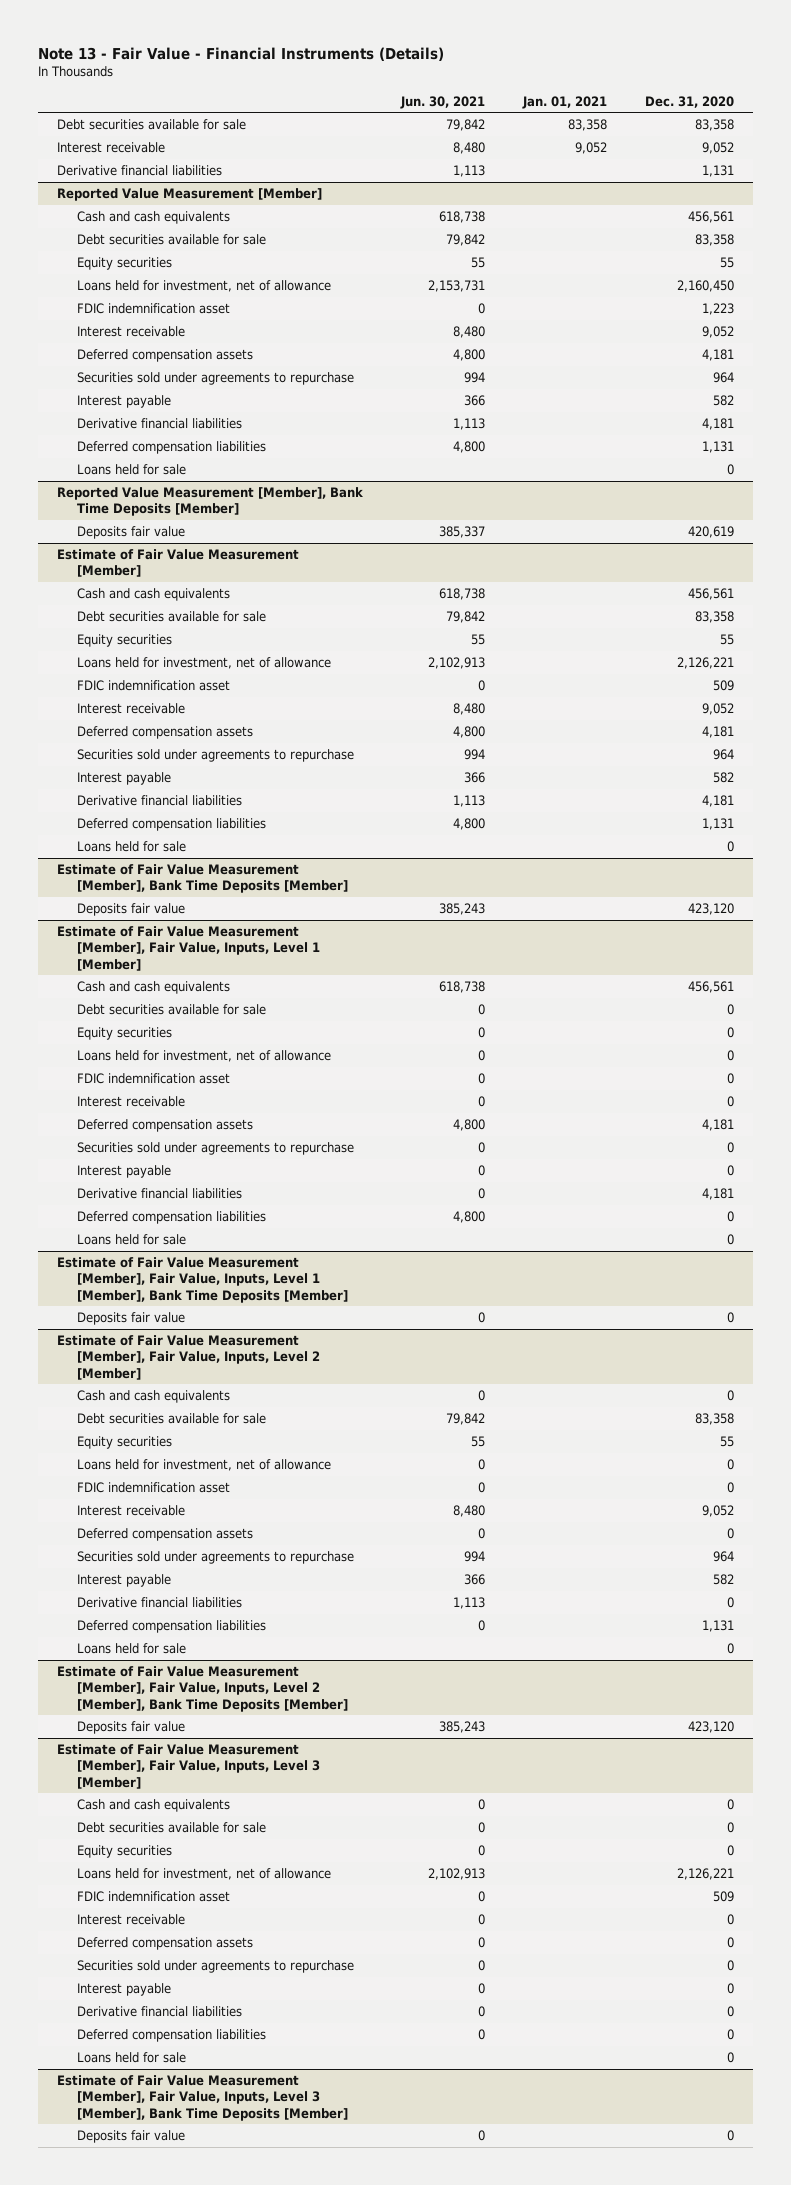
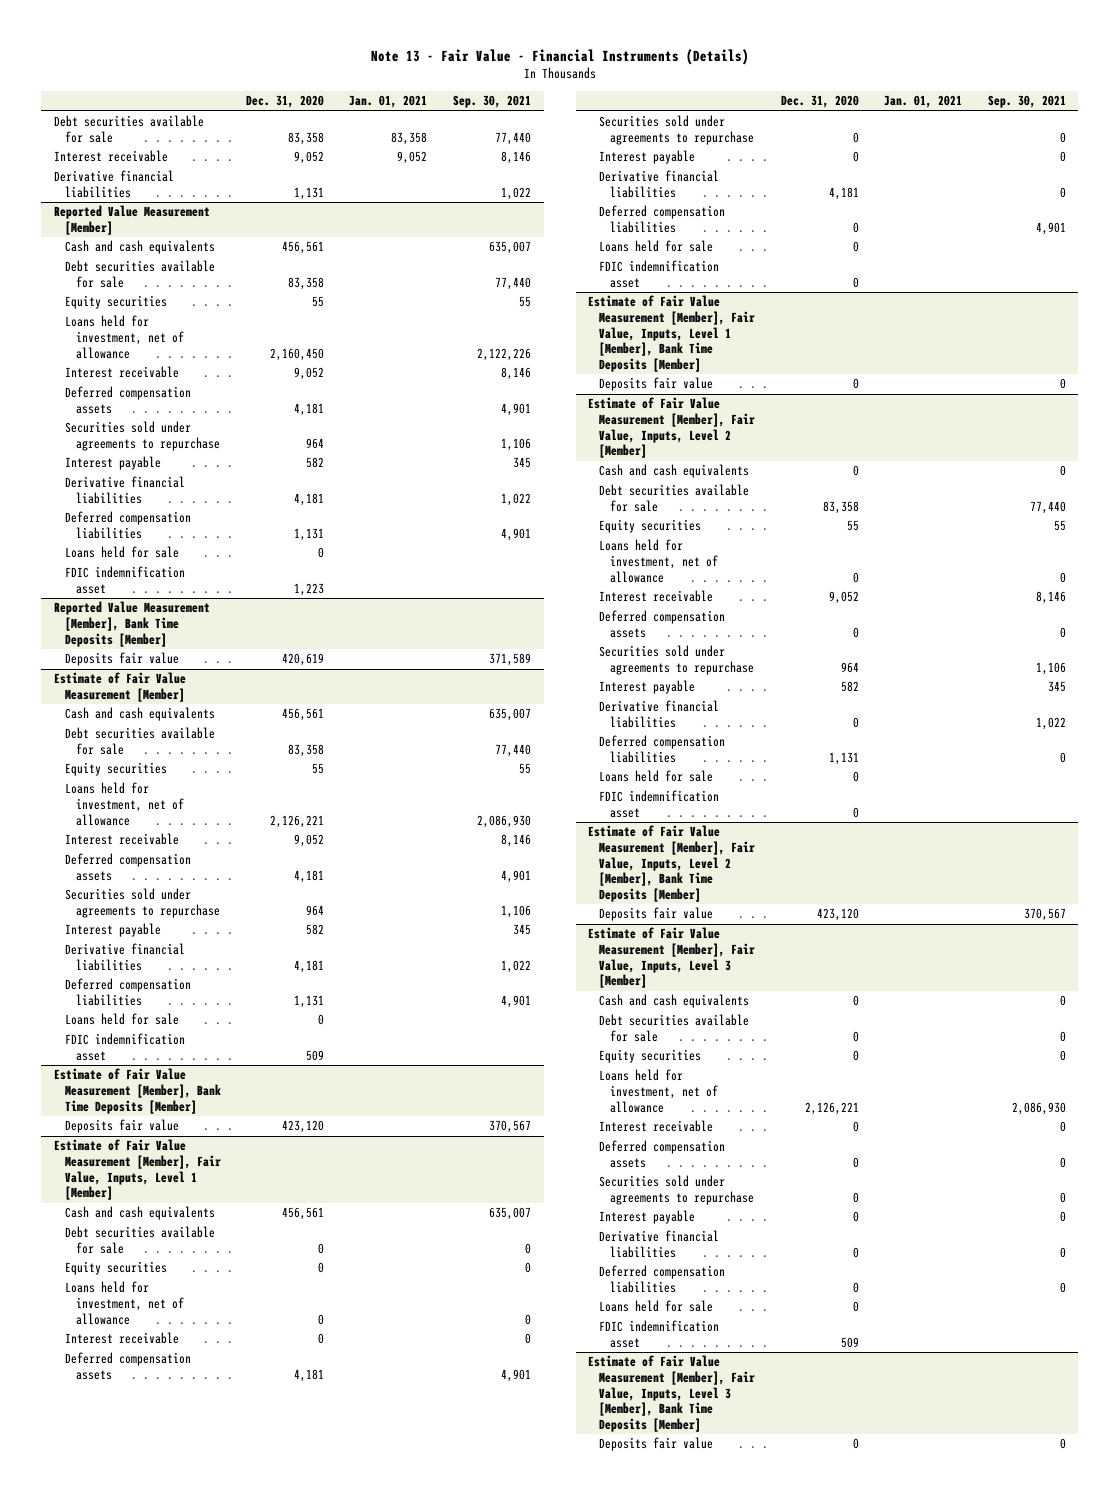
[400,95,486,109] Jun. 30, 2021 -> none
none -> [452,95,531,109] Sep. 30, 2021
[77,303,231,315] FDIC indemnification asset -> [64,566,185,594] FDIC indemnification asset
[77,680,231,692] FDIC indemnification asset -> [64,1033,185,1061] FDIC indemnification asset
[77,1073,231,1085] FDIC indemnification asset -> [599,260,720,288] FDIC indemnification asset
[77,1482,231,1494] FDIC indemnification asset -> [599,790,720,818] FDIC indemnification asset
[77,1891,231,1903] FDIC indemnification asset -> [599,1320,720,1348] FDIC indemnification asset

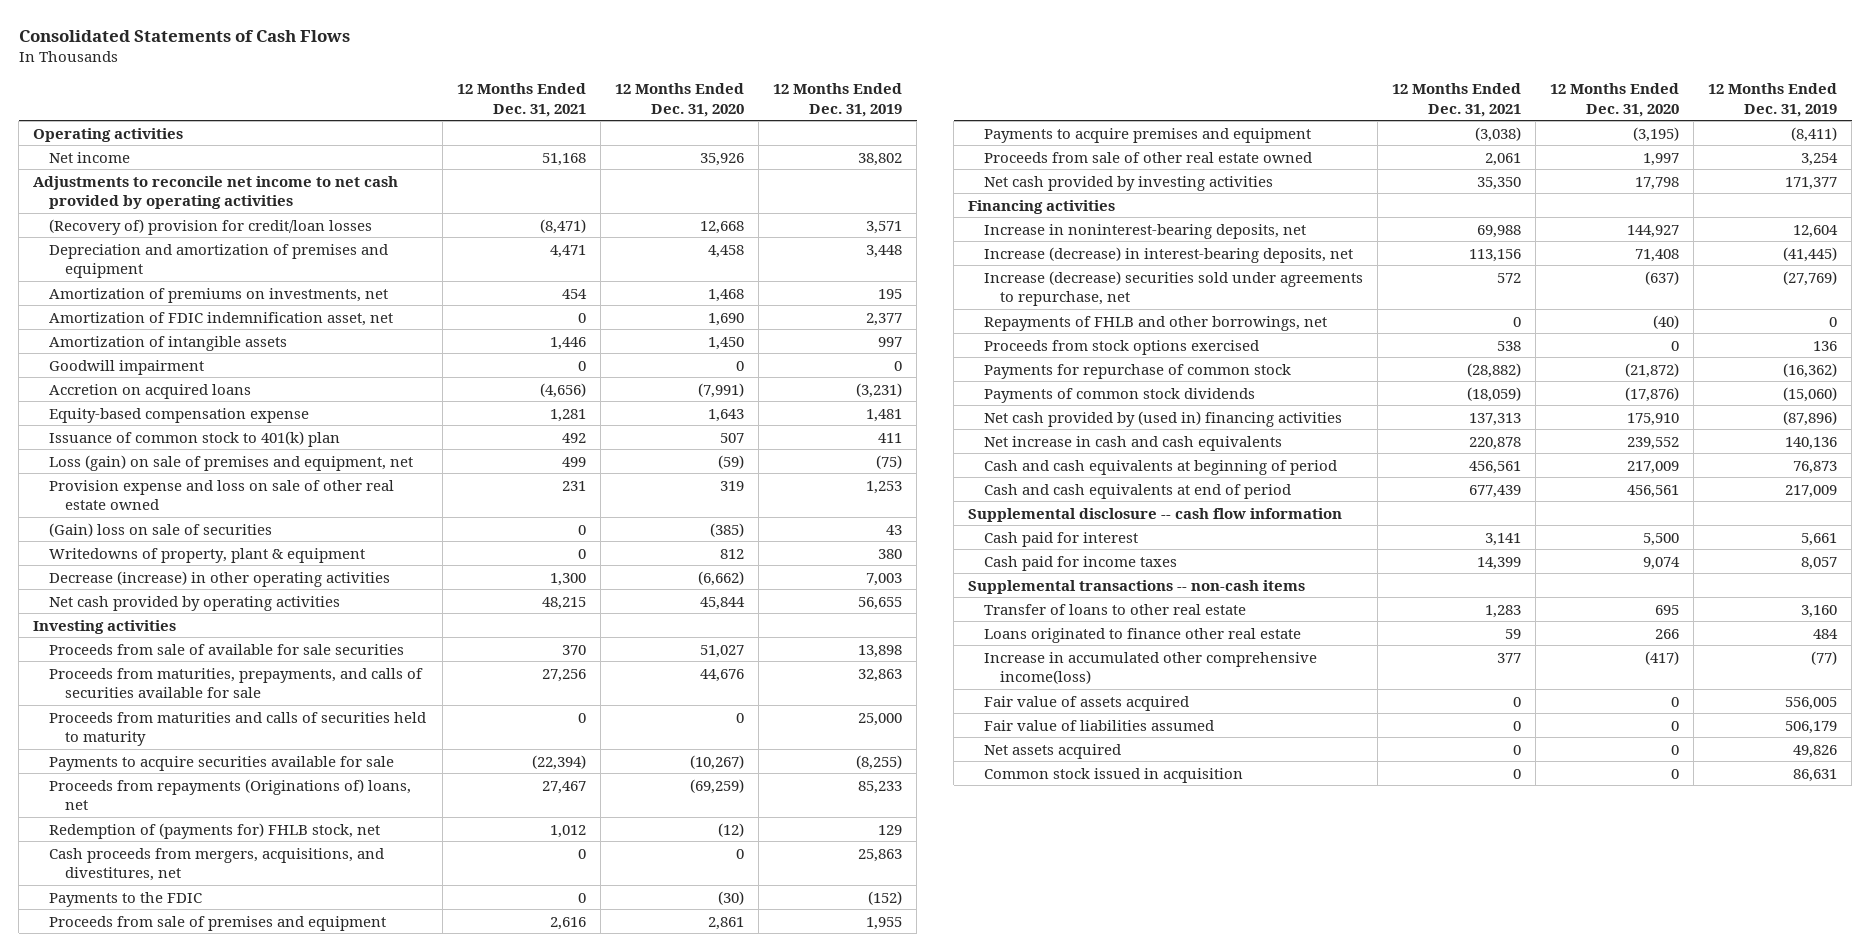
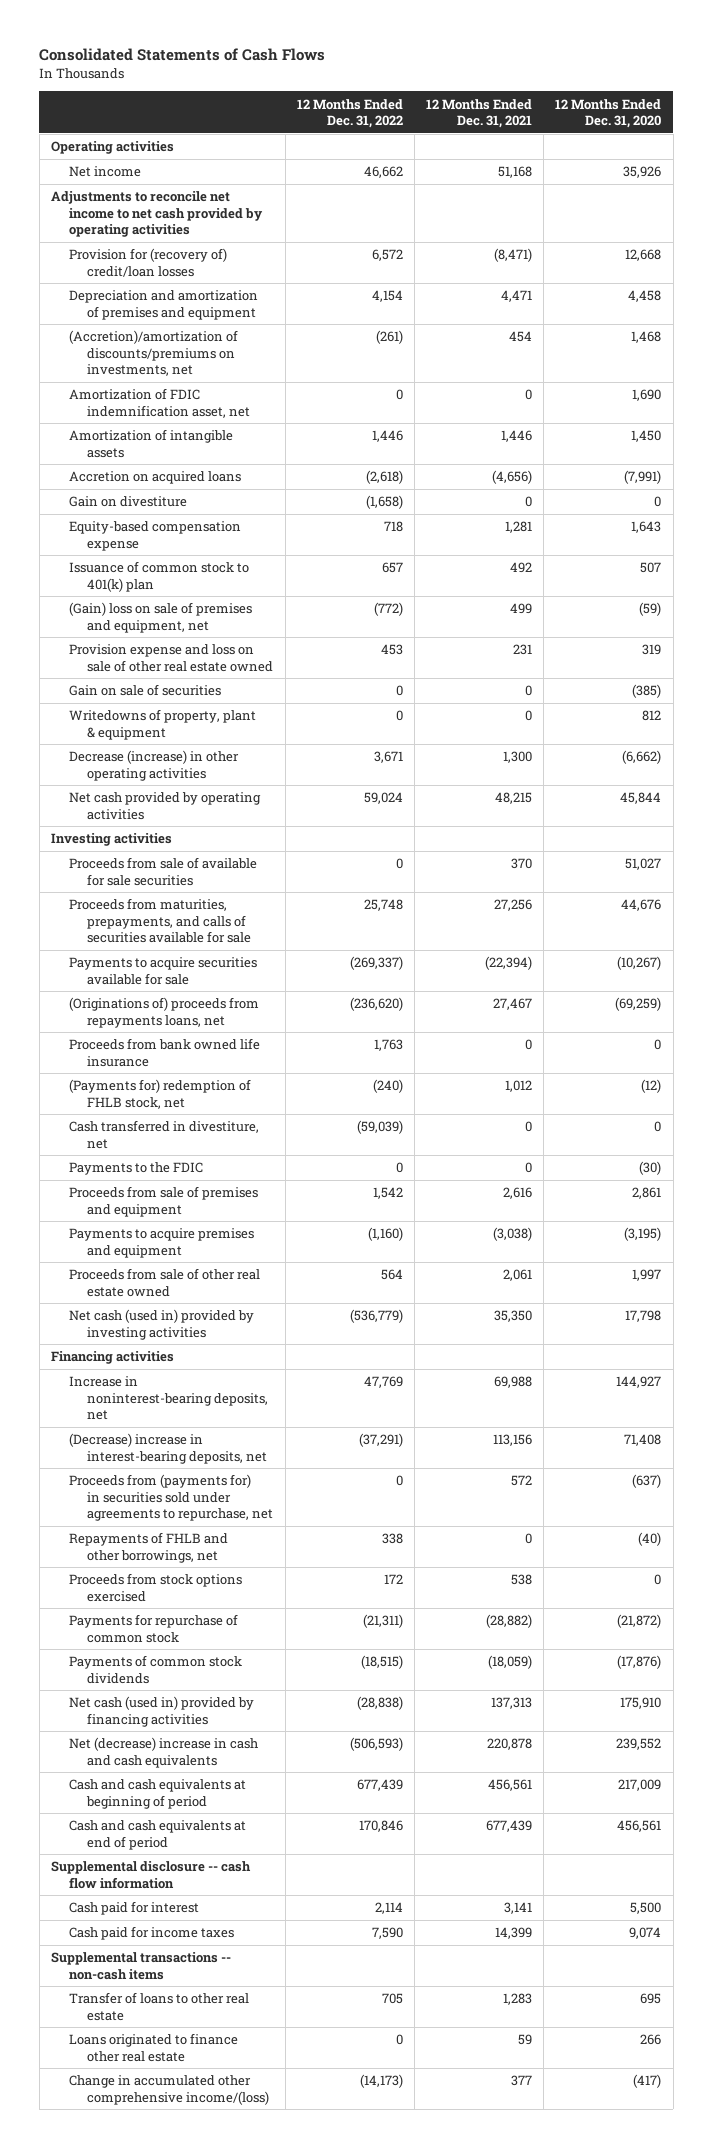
[773,83,903,117] 12 Months Ended Dec. 31, 2019 -> none
none -> [296,98,403,128] 12 Months Ended Dec. 31, 2022
[49,218,373,235] (Recovery of) provision for credit/loan losses -> [69,248,228,277] Provision for (recovery of) credit/loan losses
[49,287,389,303] Amortization of premiums on investments, net -> [69,330,239,376] (Accretion)/amortization of discounts/premiums on investments, net
[49,359,205,375] Goodwill impairment -> none
none -> [69,496,188,508] Gain on divestiture
[49,454,414,471] Loss (gain) on sale of premises and equipment, net -> [69,602,253,633] (Gain) loss on sale of premises and equipment, net
[49,522,273,537] (Gain) loss on sale of securities -> [69,684,222,697] Gain on sale of securities
[49,711,427,746] Proceeds from maturities and calls of securities held to maturity -> none
[49,847,385,881] Cash proceeds from mergers, acquisitions, and divestitures, net -> none
[49,778,412,810] Proceeds from repayments (Originations of) loans, net -> [69,997,260,1028] (Originations of) proceeds from repayments loans, net
none -> [69,1038,261,1067] Proceeds from bank owned life insurance
[49,822,381,839] Redemption of (payments for) FHLB stock, net -> [69,1079,252,1109] (Payments for) redemption of FHLB stock, net
none -> [69,1120,260,1149] Cash transferred in divestiture, net
[984,175,1274,191] Net cash provided by investing activities -> [69,1309,255,1340] Net cash (used in) provided by investing activities
[984,246,1354,263] Increase (decrease) in interest-bearing deposits, net -> [69,1433,268,1464] (Decrease) increase in interest-bearing deposits, net
[984,270,1364,306] Increase (decrease) securities sold under agreements to repurchase, net -> [69,1474,274,1521] Proceeds from (payments for) in securities sold under agreements to repurchase, net
[984,410,1343,427] Net cash provided by (used in) financing activities -> [69,1696,255,1727] Net cash (used in) provided by financing activities
[984,435,1283,451] Net increase in cash and cash equivalents -> [69,1737,259,1768] Net (decrease) increase in cash and cash equivalents
[984,695,1190,711] Fair value of assets acquired -> none
[984,719,1215,731] Fair value of liabilities assumed -> none
[984,743,1122,759] Net assets acquired -> none
[984,767,1244,783] Common stock issued in acquisition -> none
[984,651,1318,684] Increase in accumulated other comprehensive income(loss) -> [69,2075,270,2105] Change in accumulated other comprehensive income/(loss)

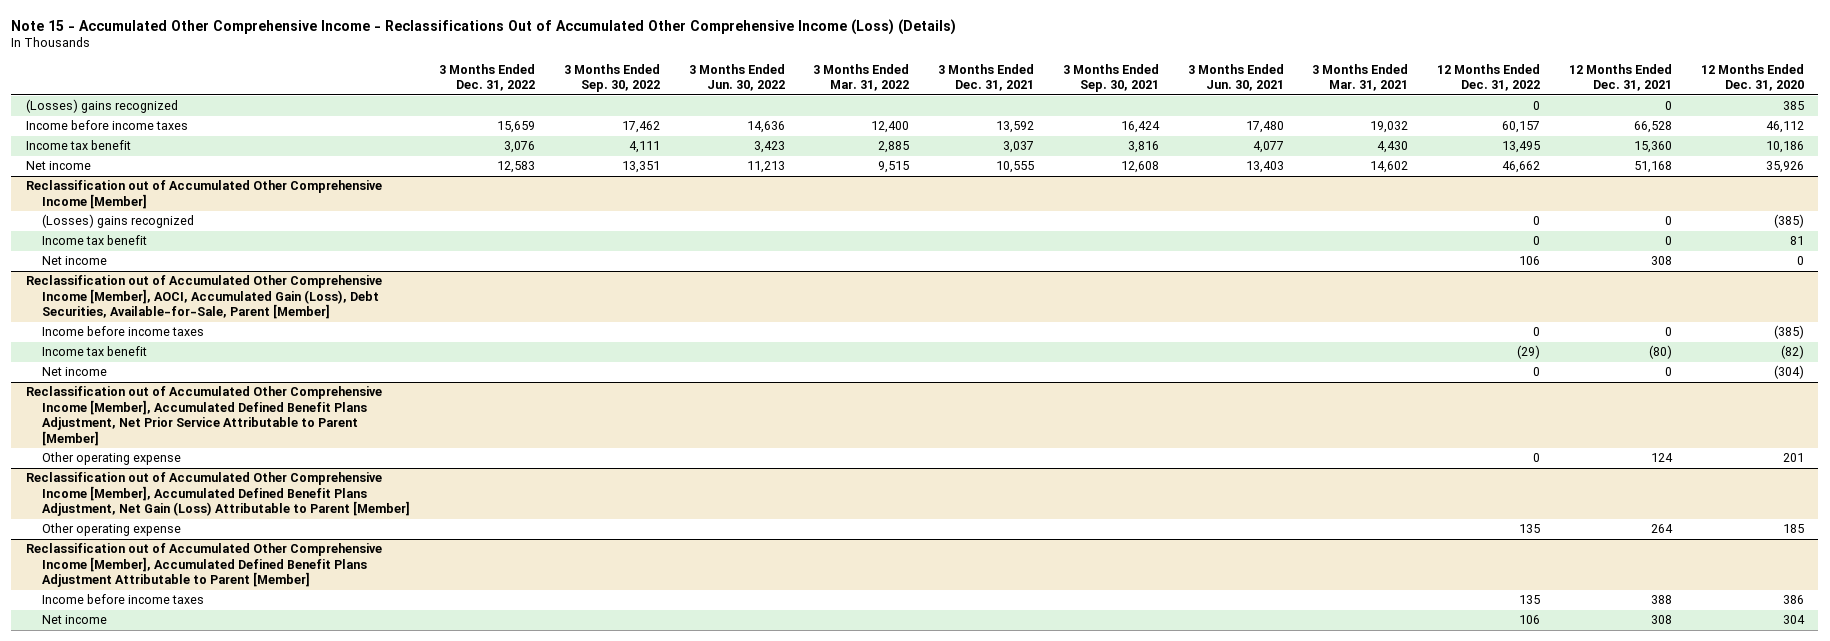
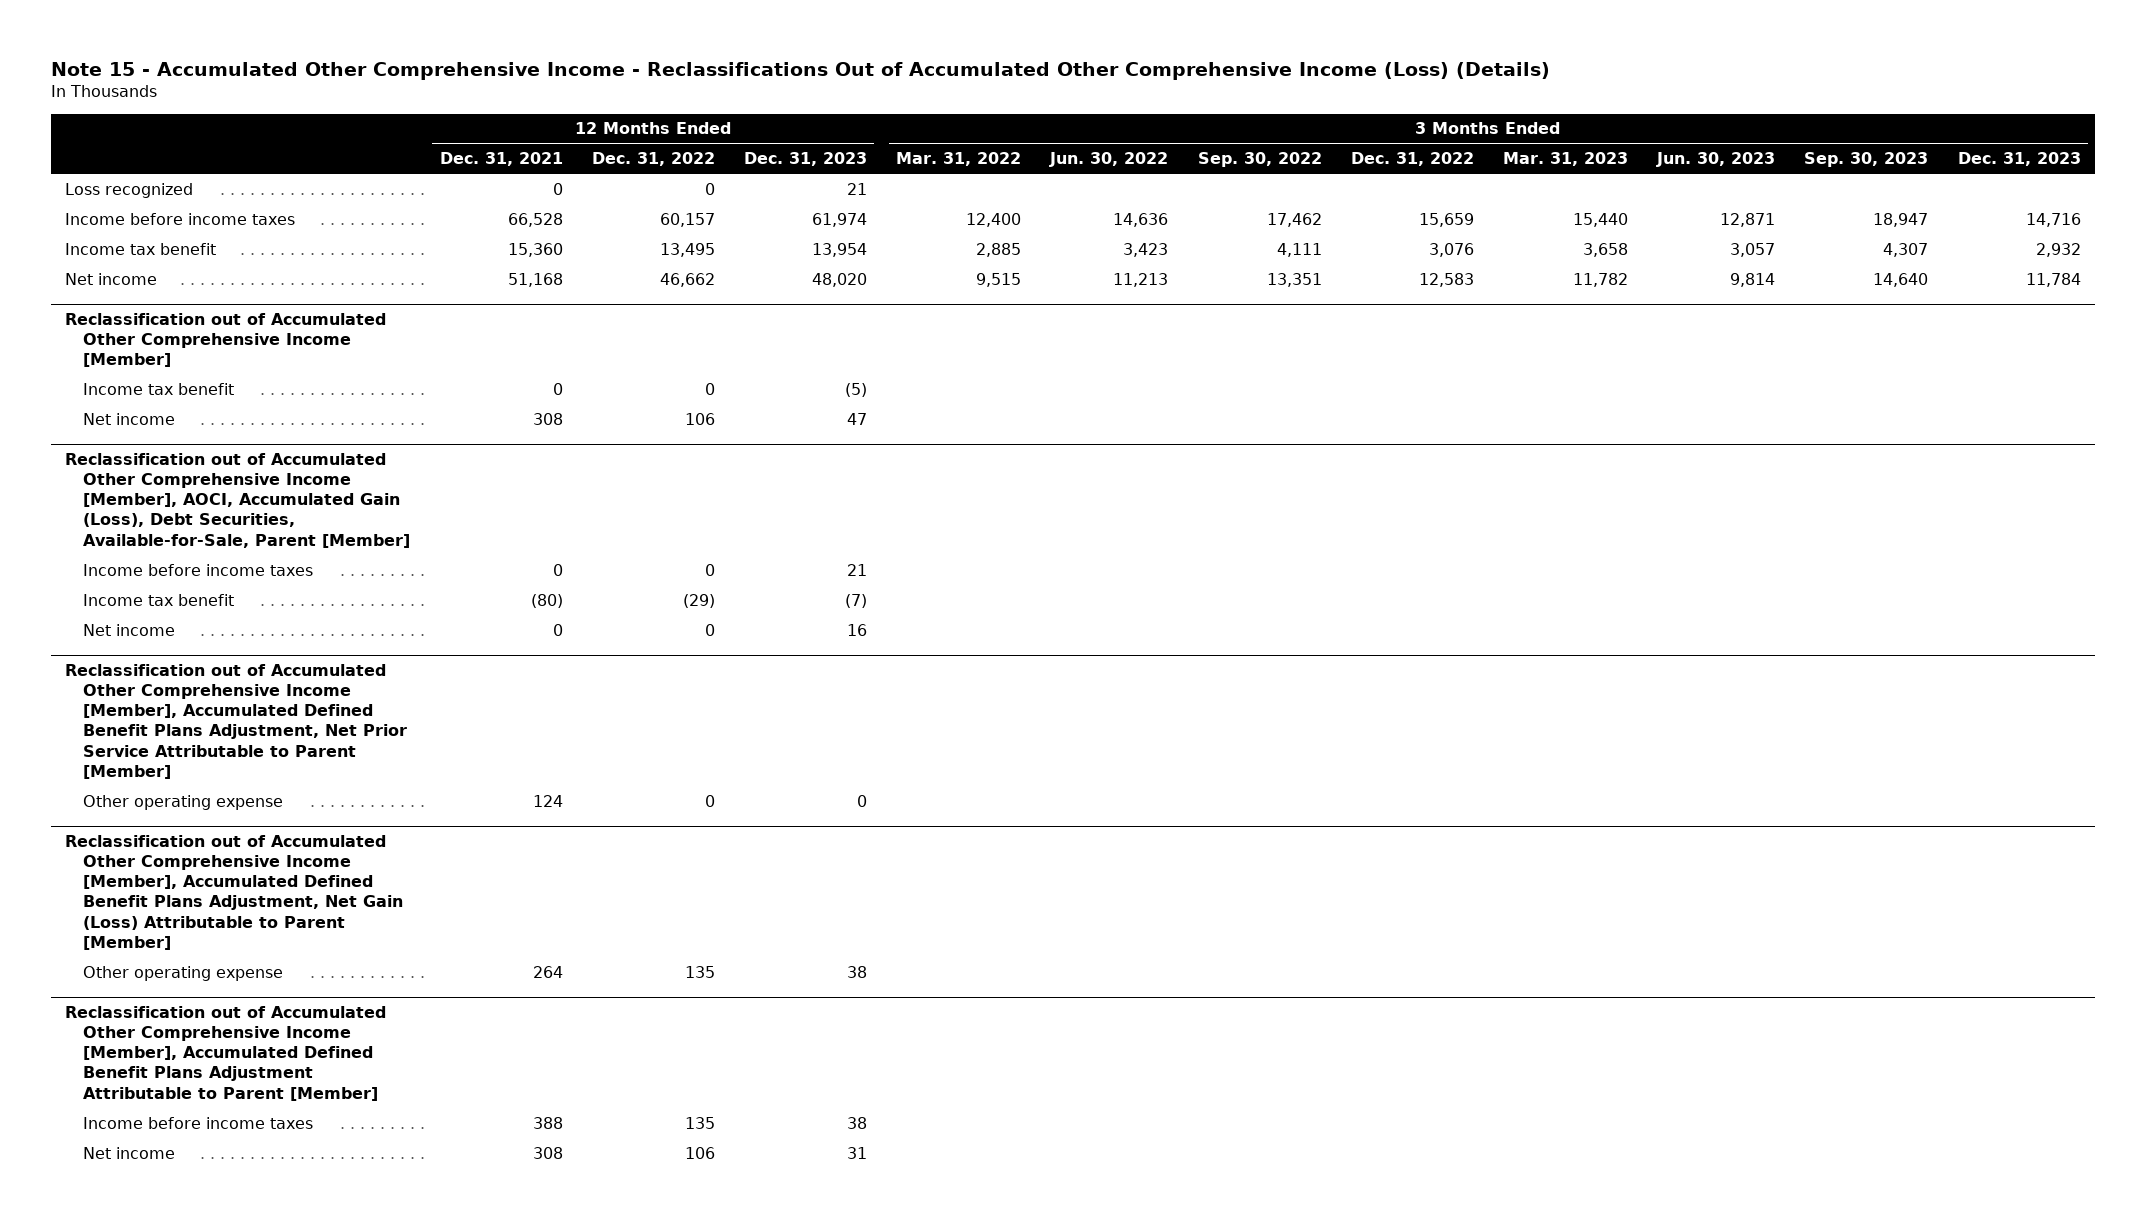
[938,63,1035,92] 3 Months Ended Dec. 31, 2021 -> none
[1062,63,1159,93] 3 Months Ended Sep. 30, 2021 -> none
[1187,63,1284,92] 3 Months Ended Jun. 30, 2021 -> none
[1312,63,1409,92] 3 Months Ended Mar. 31, 2021 -> none
[1700,63,1804,92] 12 Months Ended Dec. 31, 2020 -> none
none -> [743,152,867,167] Dec. 31, 2023
none -> [1502,152,1628,167] Mar. 31, 2023
none -> [1656,152,1776,168] Jun. 30, 2023
none -> [1804,152,1929,168] Sep. 30, 2023
none -> [1957,152,2081,167] Dec. 31, 2023
[25,99,178,114] (Losses) gains recognized -> [65,182,194,198] Loss recognized
[42,214,195,229] (Losses) gains recognized -> none

